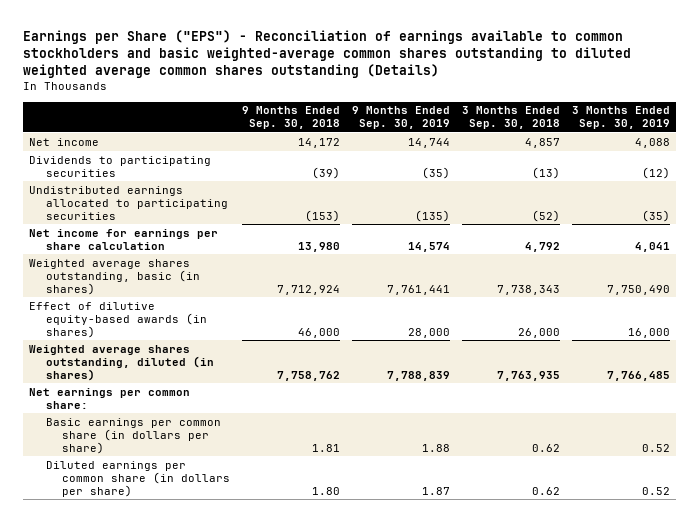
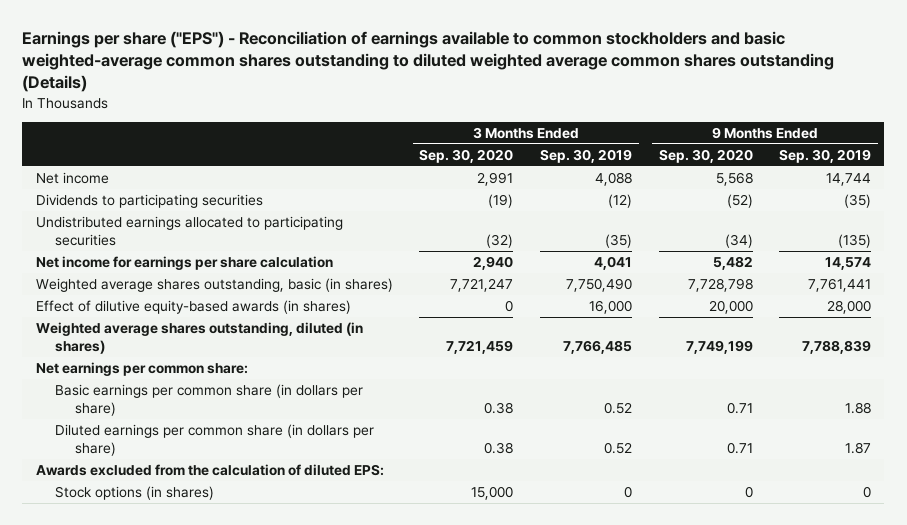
[23,29,632,79] Earnings per Share ("EPS") - Reconciliation of earnings available to common stockholders and basic weighted-average common shares outstanding to diluted weighted average common shares outstanding (Details) -> [22,31,835,93] Earnings per share ("EPS") - Reconciliation of earnings available to common stockholders and basic weighted-average common shares outstanding to diluted weighted average common shares outstanding (Details)
[242,106,341,130] 9 Months Ended Sep. 30, 2018 -> none
[462,106,561,130] 3 Months Ended Sep. 30, 2018 -> none
none -> [419,148,514,163] Sep. 30, 2020
none -> [658,148,753,163] Sep. 30, 2020
none -> [35,464,384,477] Awards excluded from the calculation of diluted EPS:
none -> [55,486,215,501] Stock options (in shares)

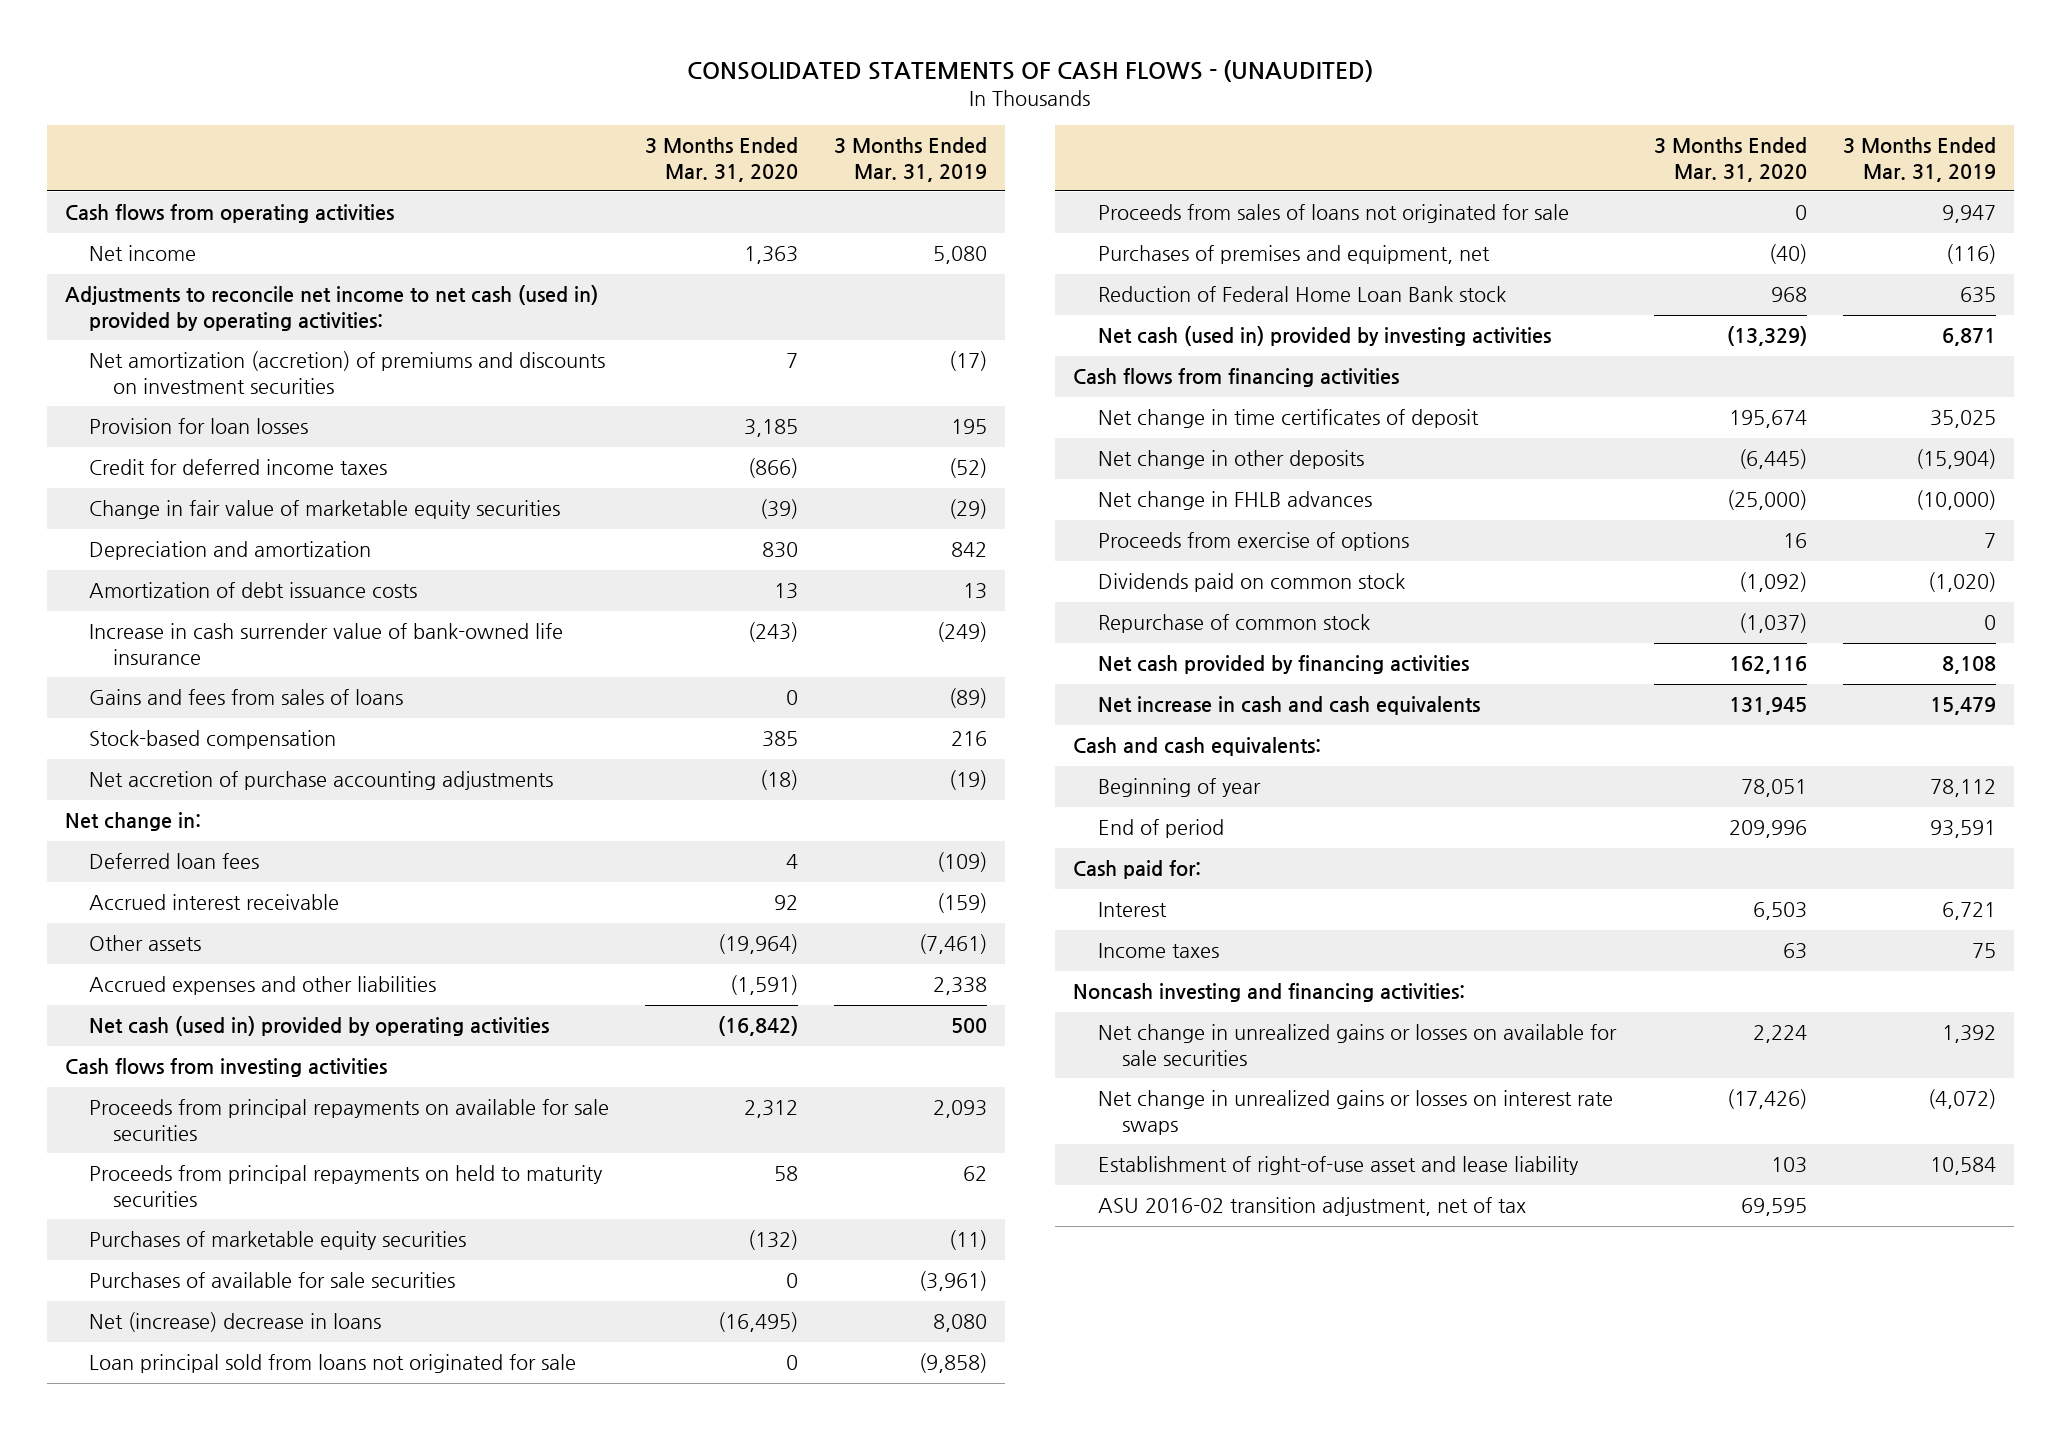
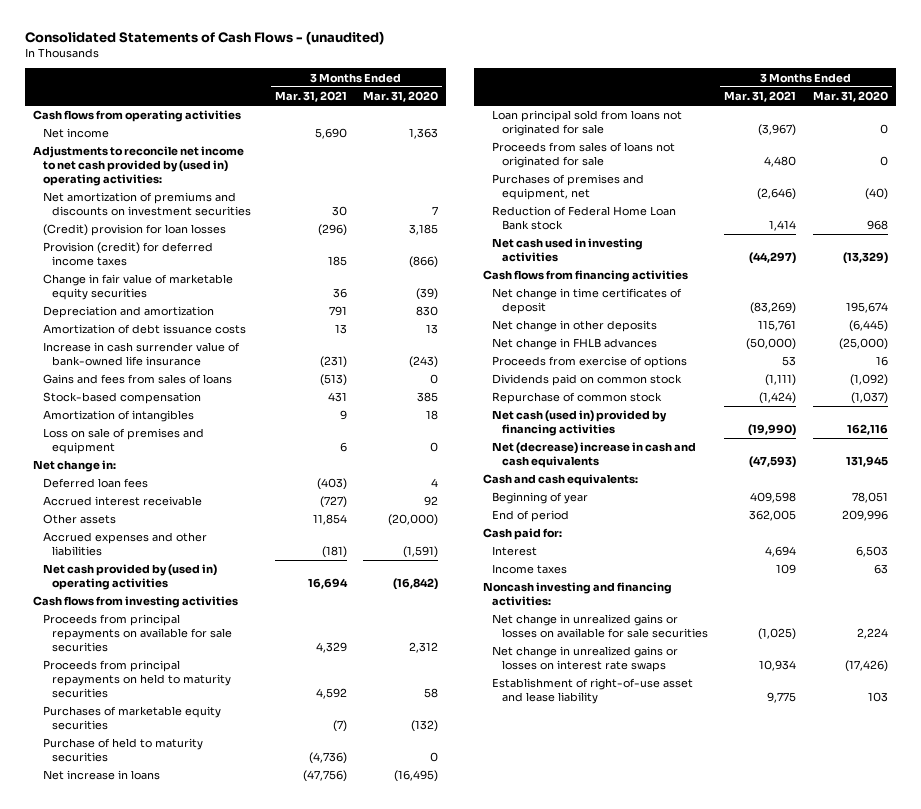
[687,59,1374,82] CONSOLIDATED STATEMENTS OF CASH FLOWS - (UNAUDITED) -> [24,31,384,46] Consolidated Statements of Cash Flows - (unaudited)
[834,136,988,182] 3 Months Ended Mar. 31, 2019 -> none
none -> [274,90,347,102] Mar. 31, 2021
[64,285,598,332] Adjustments to reconcile net income to net cash (used in) provided by operating activities: -> [33,146,245,186] Adjustments to reconcile net income to net cash provided by (used in) operating activities:
[89,351,606,395] Net amortization (accretion) of premiums and discounts on investment securities -> [42,192,252,217] Net amortization of premiums and discounts on investment securities
[89,418,309,435] Provision for loan losses -> [42,224,226,237] (Credit) provision for loan losses
[89,459,388,476] Credit for deferred income taxes -> [42,242,213,267] Provision (credit) for deferred income taxes
[89,771,554,791] Net accretion of purchase accounting adjustments -> none
none -> [42,410,194,423] Amortization of intangibles
none -> [42,428,204,455] Loss on sale of premises and equipment
[718,934,799,955] (19,964) -> [388,514,439,527] (20,000)
[89,1016,550,1037] Net cash (used in) provided by operating activities -> [42,564,217,591] Net cash provided by (used in) operating activities
[89,1272,456,1289] Purchases of available for sale securities -> none
none -> [42,738,203,763] Purchase of held to maturity securities
[89,1312,382,1333] Net (increase) decrease in loans -> [42,770,160,781] Net increase in loans
[1097,326,1551,347] Net cash (used in) provided by investing activities -> [492,238,644,263] Net cash used in investing activities
[1097,655,1469,675] Net cash provided by financing activities -> [492,410,668,437] Net cash (used in) provided by financing activities
[1097,696,1480,716] Net increase in cash and cash equivalents -> [492,442,697,469] Net (decrease) increase in cash and cash equivalents
[1097,1197,1526,1217] ASU 2016-02 transition adjustment, net of tax -> none

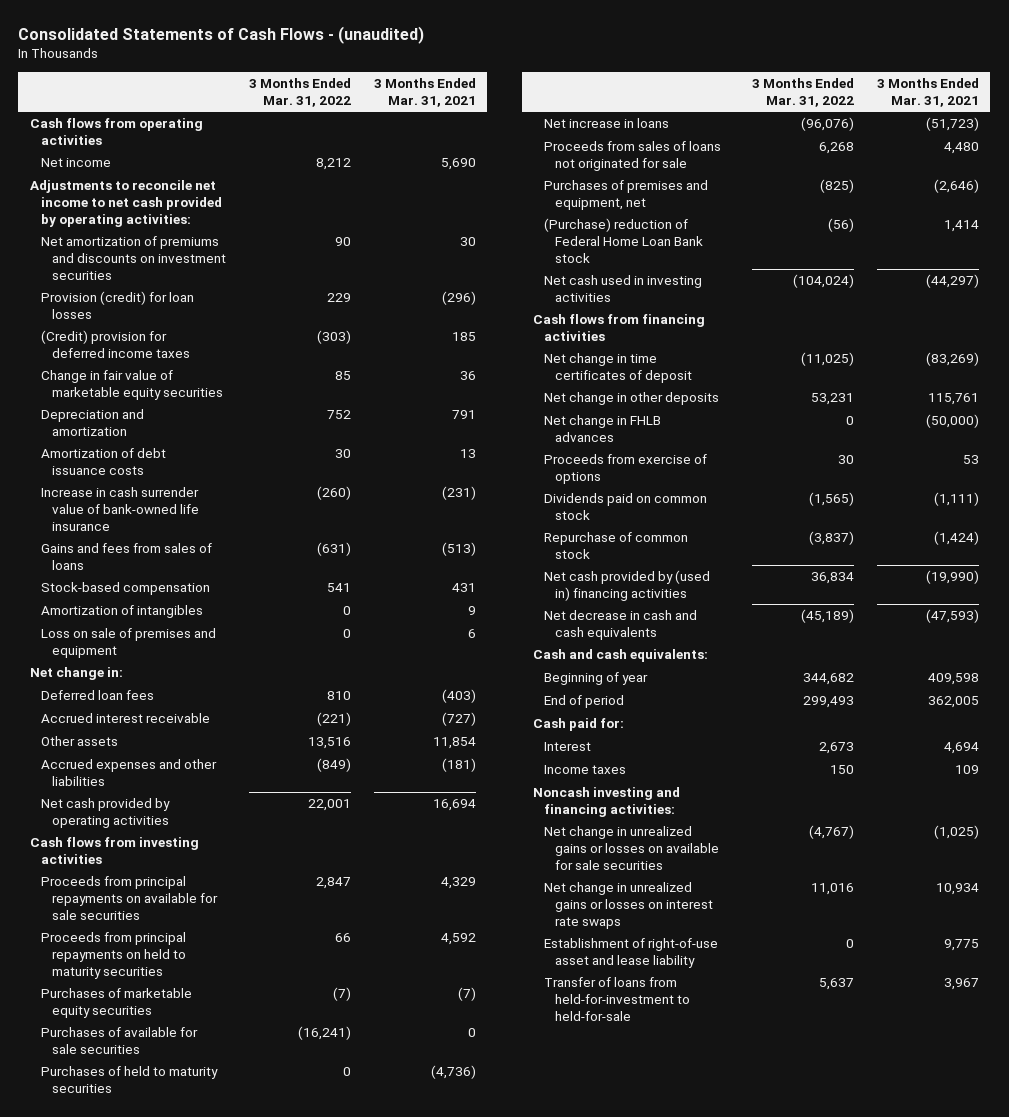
[363,90,439,102] Mar. 31, 2020 -> none
none -> [248,78,351,107] 3 Months Ended Mar. 31, 2022
[33,146,245,186] Adjustments to reconcile net income to net cash provided by (used in) operating activities: -> [29,180,222,227] Adjustments to reconcile net income to net cash provided by operating activities:
[42,224,226,237] (Credit) provision for loan losses -> [40,291,194,319] Provision (credit) for loan losses
[42,242,213,267] Provision (credit) for deferred income taxes -> [40,330,190,358] (Credit) provision for deferred income taxes
[42,564,217,591] Net cash provided by (used in) operating activities -> [40,798,170,828] Net cash provided by operating activities
[492,110,683,137] Loan principal sold from loans not originated for sale -> none
none -> [40,1027,198,1054] Purchases of available for sale securities
[42,738,203,763] Purchase of held to maturity securities -> [40,1066,218,1093] Purchases of held to maturity securities
[302,770,347,783] (47,756) -> [925,117,979,132] (51,723)
[492,206,677,231] Reduction of Federal Home Loan Bank stock -> [543,218,703,263] (Purchase) reduction of Federal Home Loan Bank stock
[492,410,668,437] Net cash (used in) provided by financing activities -> [543,570,710,601] Net cash provided by (used in) financing activities
[492,442,697,469] Net (decrease) increase in cash and cash equivalents -> [543,610,697,640] Net decrease in cash and cash equivalents
none -> [543,977,690,1021] Transfer of loans from held-for-investment to held-for-sale

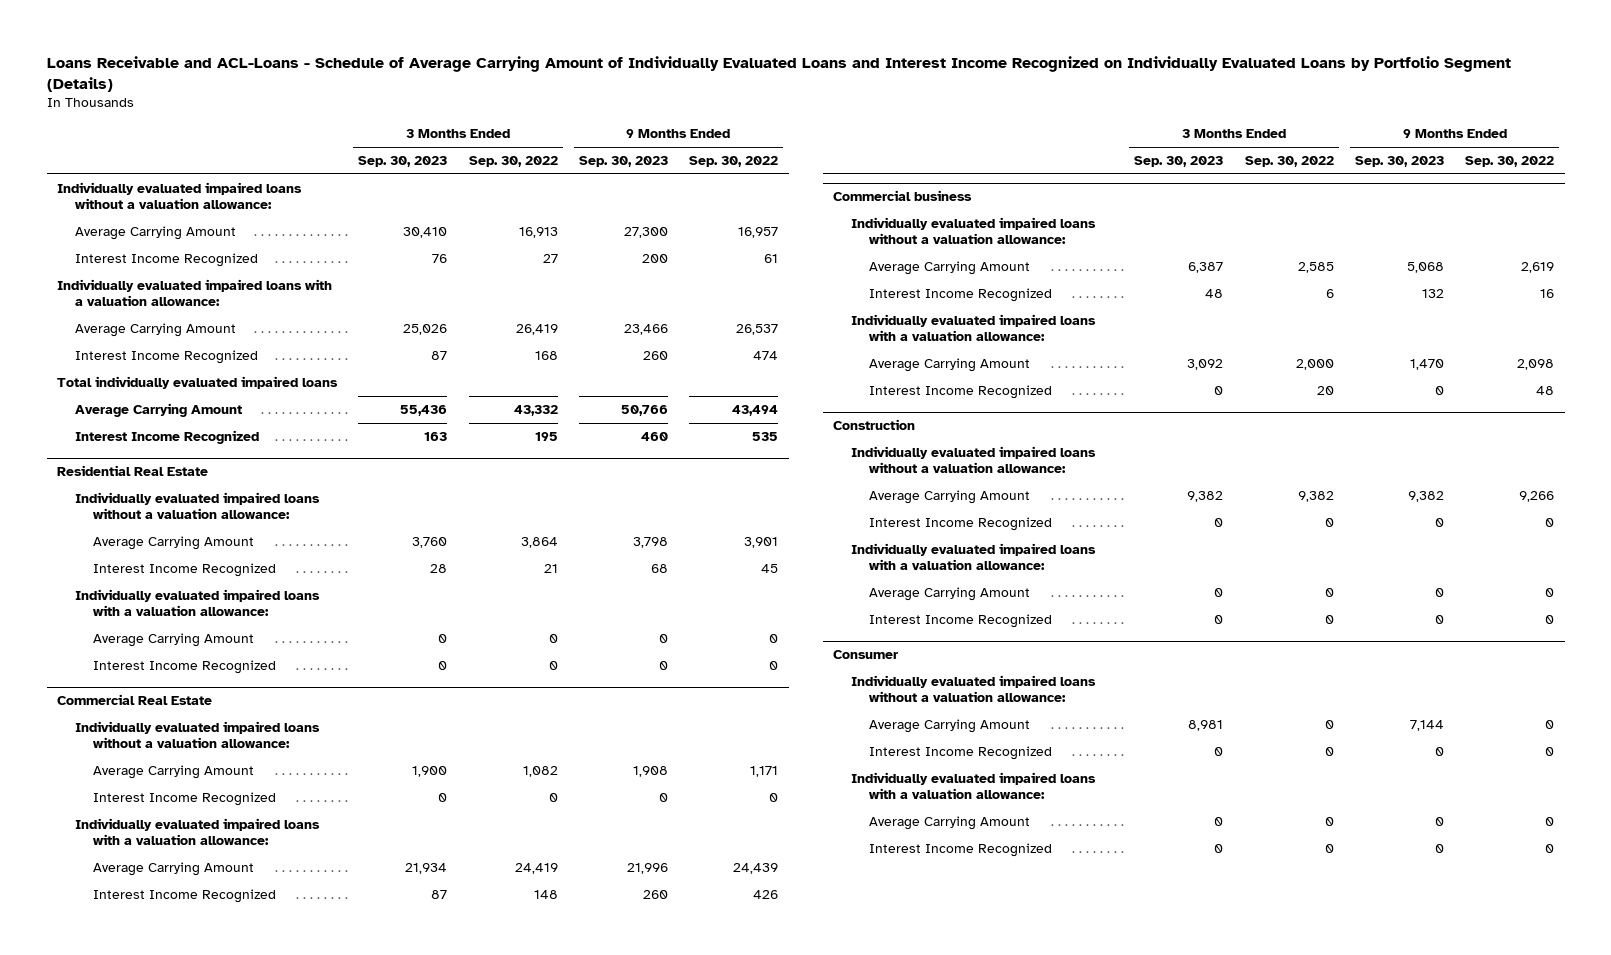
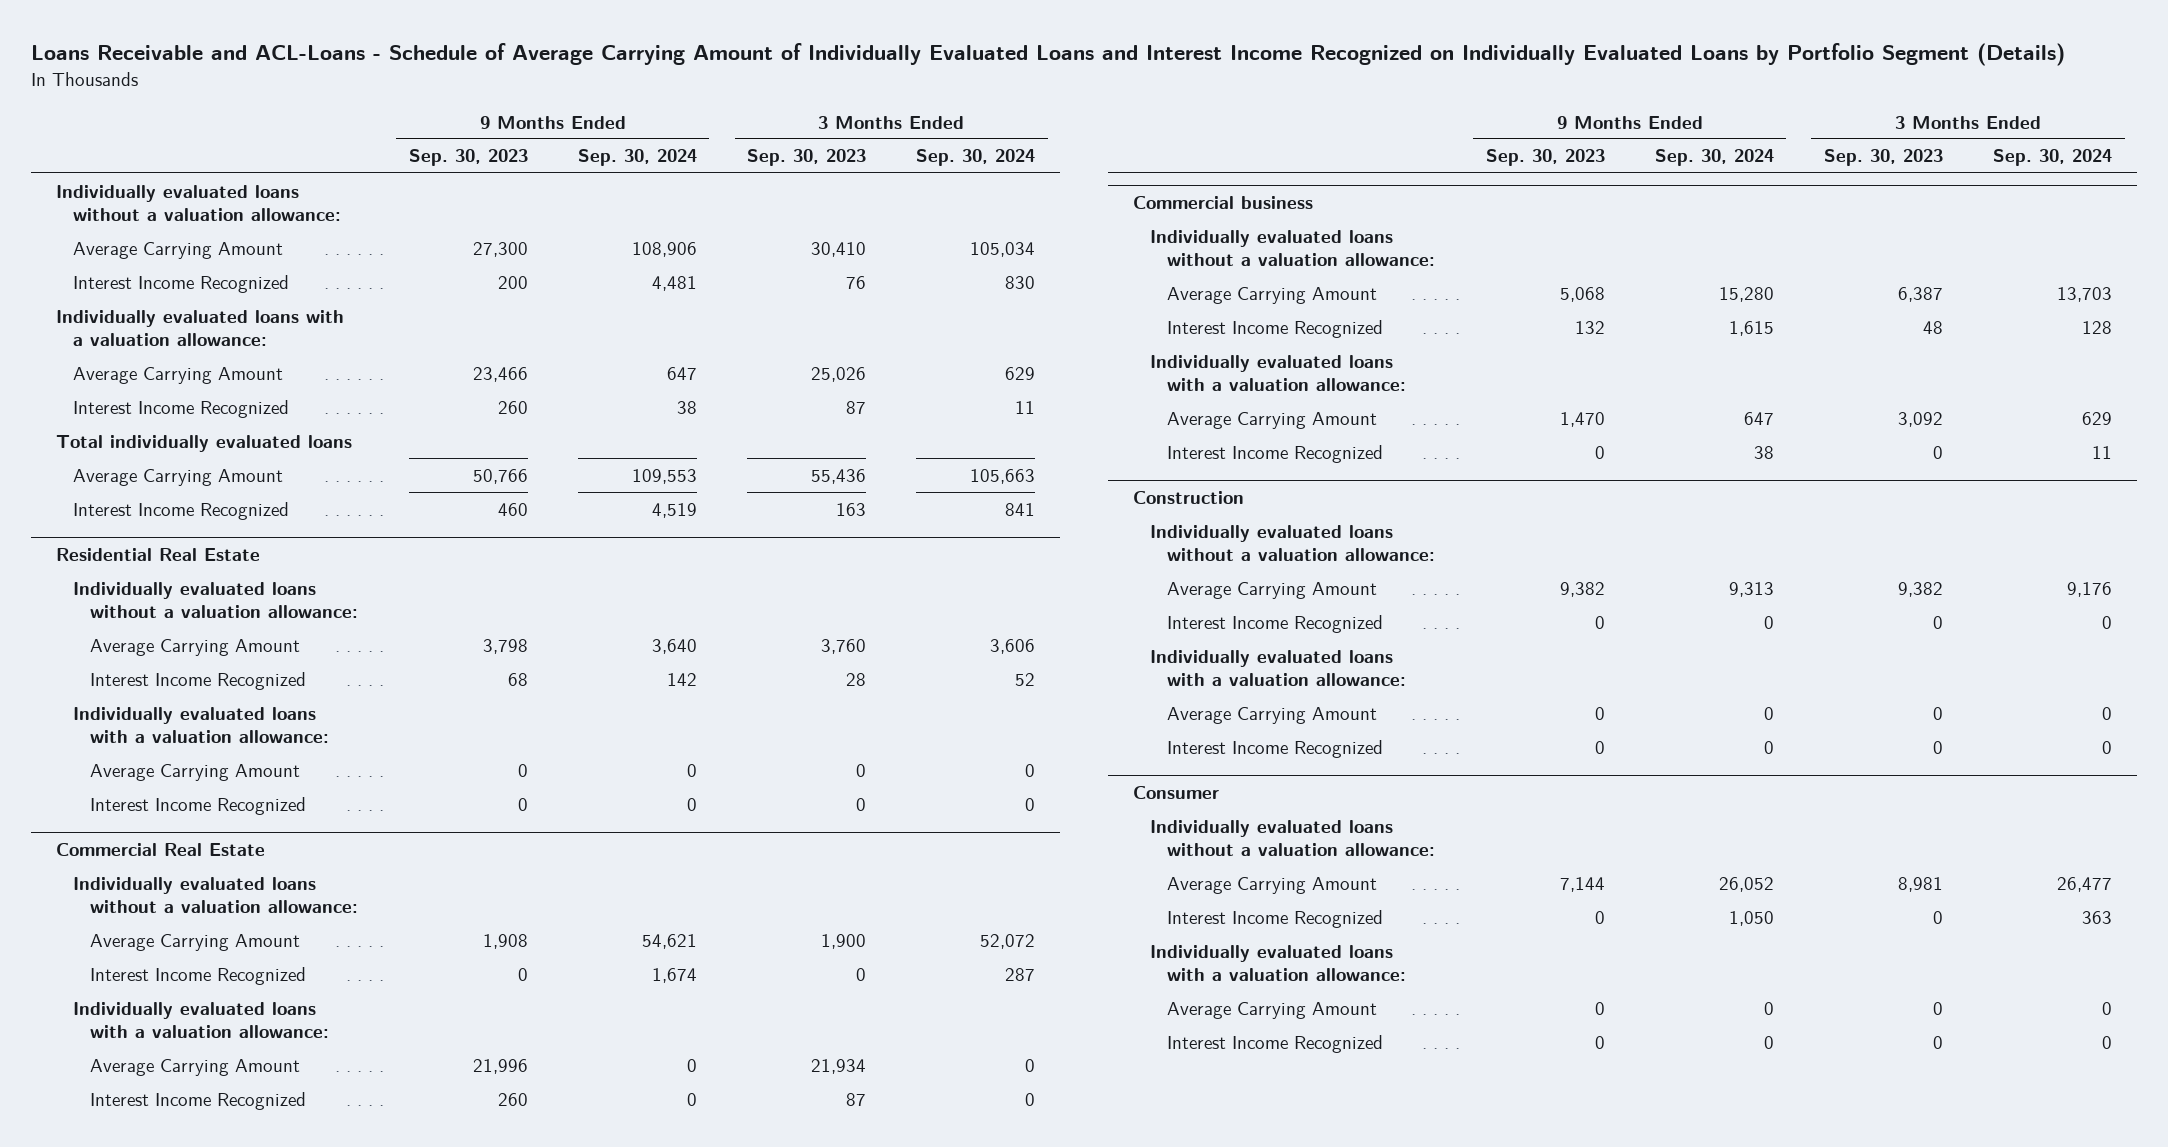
[468,156,558,168] Sep. 30, 2022 -> none
[689,156,779,168] Sep. 30, 2022 -> none
none -> [577,149,697,167] Sep. 30, 2024
none -> [916,149,1036,167] Sep. 30, 2024
[57,181,303,210] Individually evaluated impaired loans without a valuation allowance: -> [56,184,342,221] Individually evaluated loans without a valuation allowance:
[57,278,333,307] Individually evaluated impaired loans with a valuation allowance: -> [56,309,345,346] Individually evaluated loans with a valuation allowance:
[57,375,339,389] Total individually evaluated impaired loans -> [56,434,353,452] Total individually evaluated loans
[74,491,320,520] Individually evaluated impaired loans without a valuation allowance: -> [73,581,359,618] Individually evaluated loans without a valuation allowance:
[74,588,320,617] Individually evaluated impaired loans with a valuation allowance: -> [73,706,330,743] Individually evaluated loans with a valuation allowance:
[74,720,320,749] Individually evaluated impaired loans without a valuation allowance: -> [73,876,359,913] Individually evaluated loans without a valuation allowance:
[74,817,320,846] Individually evaluated impaired loans with a valuation allowance: -> [73,1001,330,1038] Individually evaluated loans with a valuation allowance:
[850,216,1096,245] Individually evaluated impaired loans without a valuation allowance: -> [1150,229,1436,266] Individually evaluated loans without a valuation allowance:
[850,313,1096,342] Individually evaluated impaired loans with a valuation allowance: -> [1150,354,1407,391] Individually evaluated loans with a valuation allowance:
[850,445,1096,474] Individually evaluated impaired loans without a valuation allowance: -> [1150,524,1436,561] Individually evaluated loans without a valuation allowance:
[850,542,1096,571] Individually evaluated impaired loans with a valuation allowance: -> [1150,649,1407,686] Individually evaluated loans with a valuation allowance:
[850,674,1096,703] Individually evaluated impaired loans without a valuation allowance: -> [1150,819,1436,856] Individually evaluated loans without a valuation allowance:
[850,771,1096,800] Individually evaluated impaired loans with a valuation allowance: -> [1150,944,1407,981] Individually evaluated loans with a valuation allowance:

